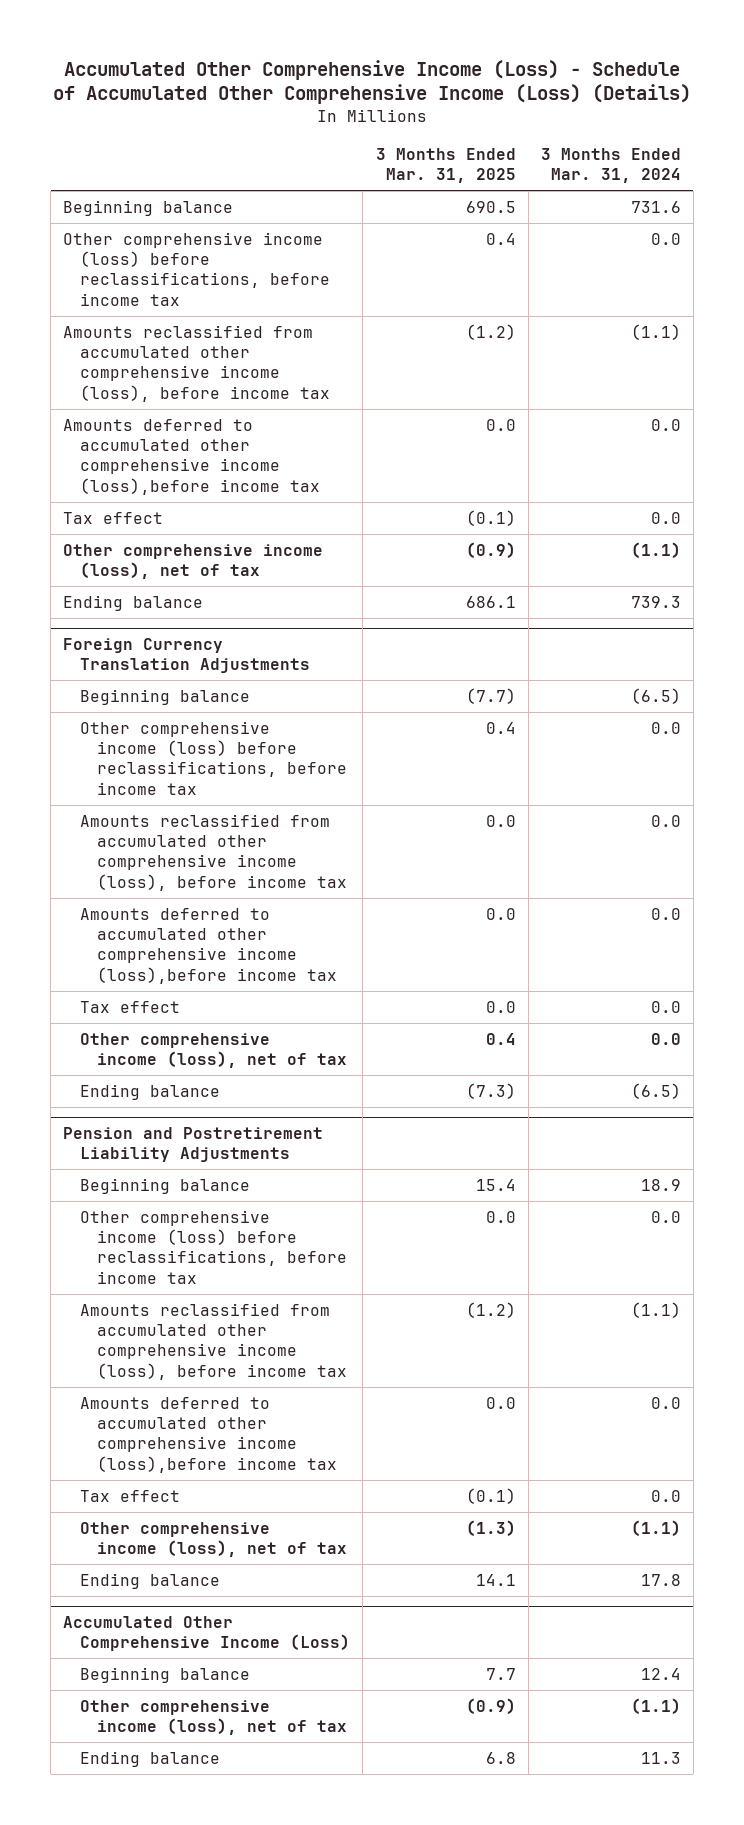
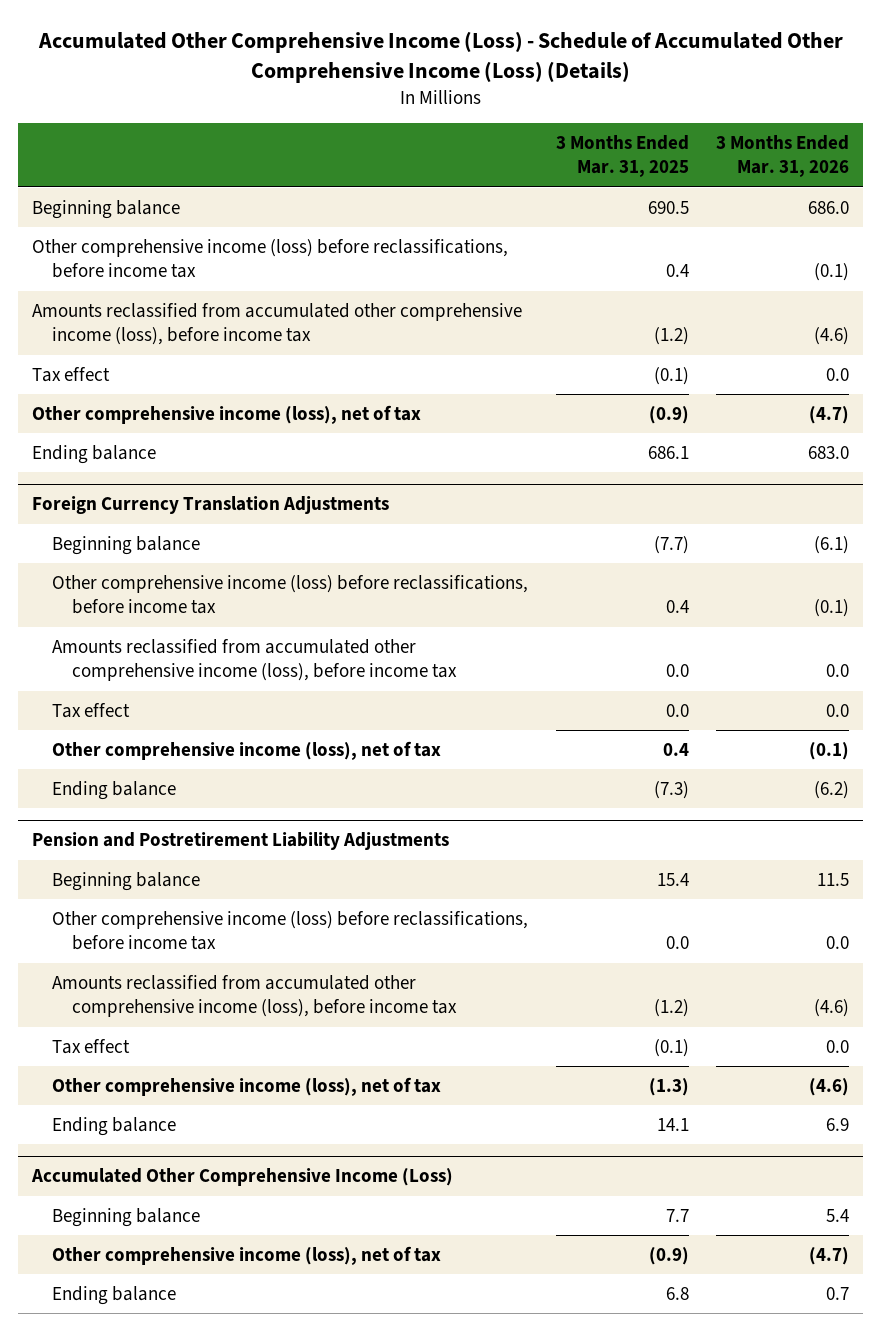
[540,147,681,184] 3 Months Ended Mar. 31, 2024 -> none
none -> [716,134,850,178] 3 Months Ended Mar. 31, 2026
[63,418,321,495] Amounts deferred to accumulated other comprehensive income (loss),before income tax -> none
[80,907,338,984] Amounts deferred to accumulated other comprehensive income (loss),before income tax -> none
[80,1396,338,1473] Amounts deferred to accumulated other comprehensive income (loss),before income tax -> none

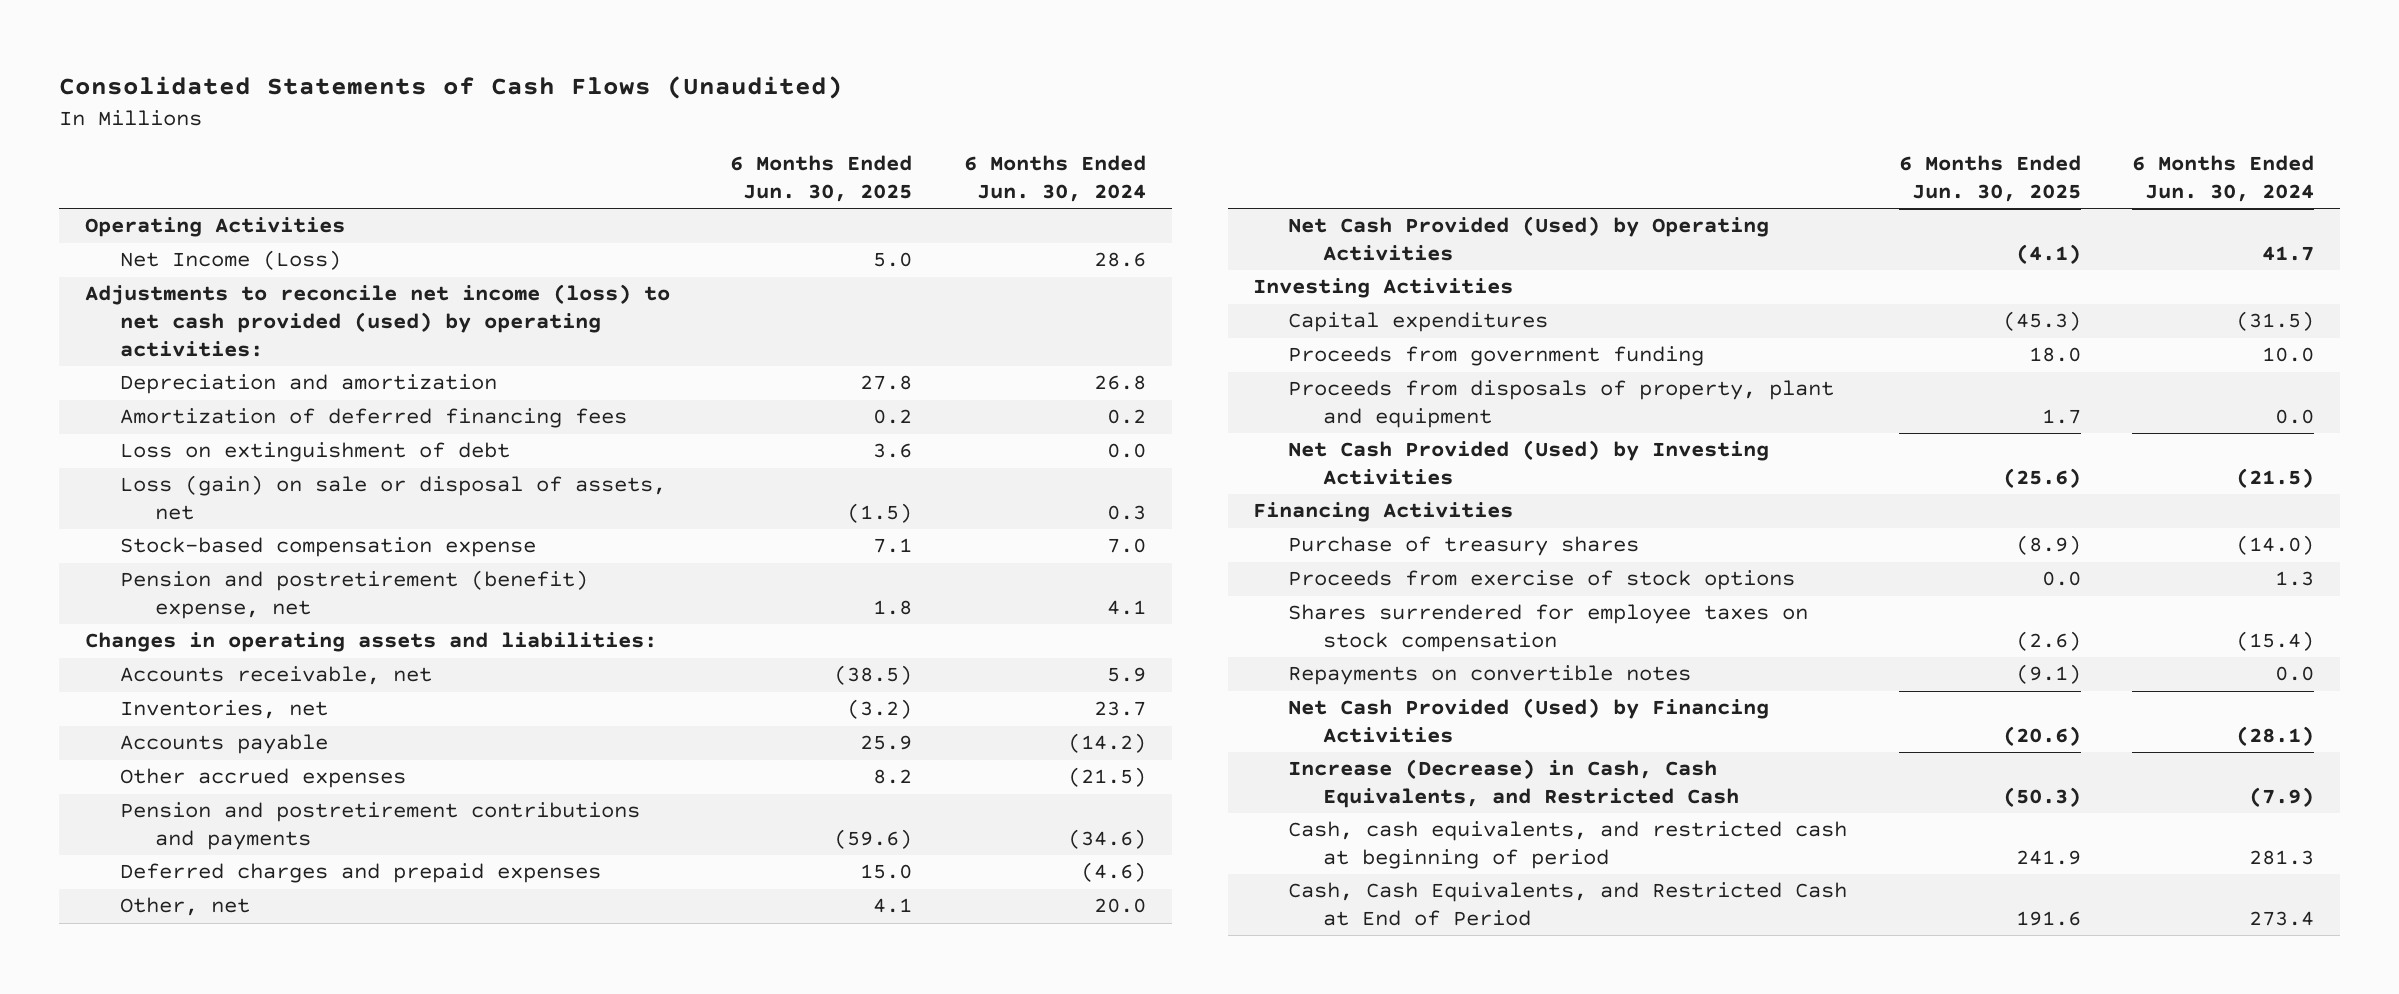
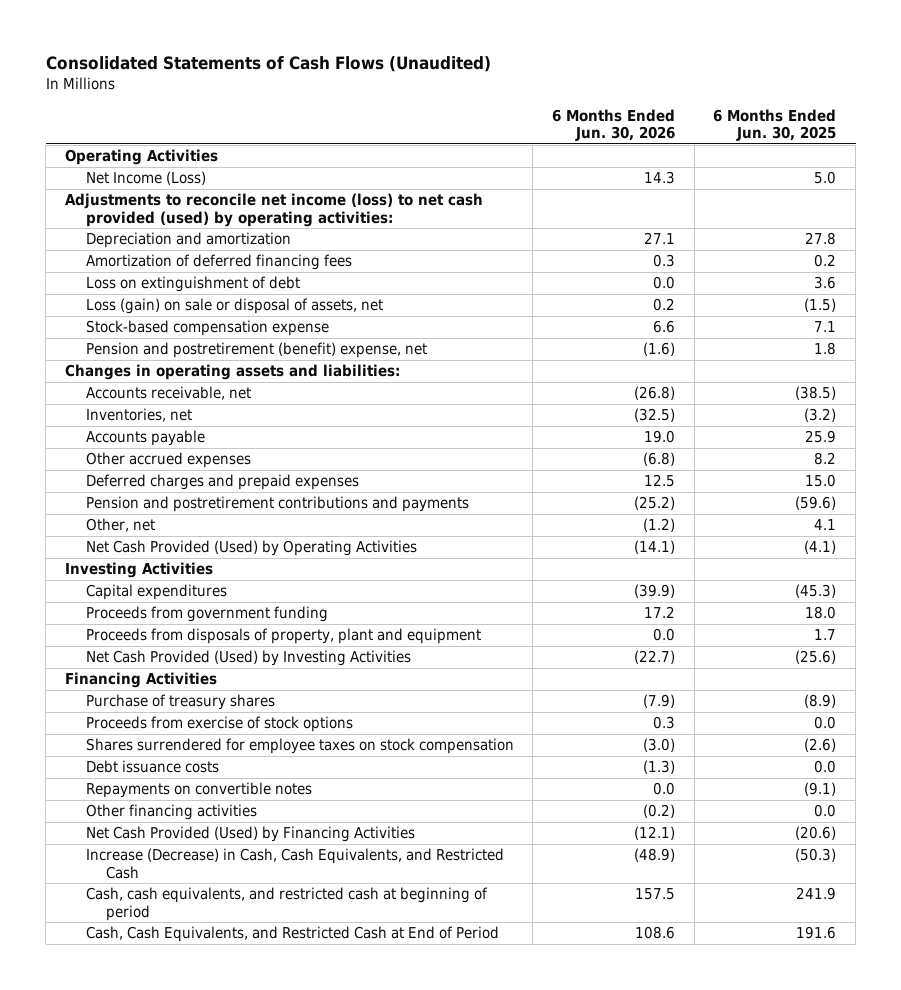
[963,155,1146,203] 6 Months Ended Jun. 30, 2024 -> none
none -> [551,108,675,142] 6 Months Ended Jun. 30, 2026
[120,802,641,851] Pension and postretirement contributions and payments -> [85,496,469,513] Pension and postretirement contributions and payments
none -> [85,760,219,774] Debt issuance costs
none -> [85,804,257,821] Other financing activities

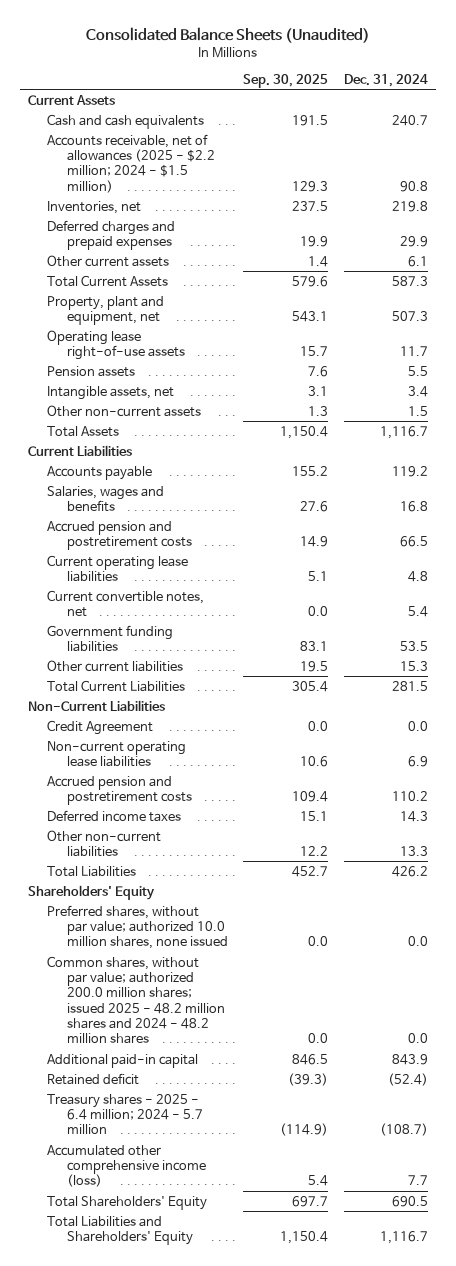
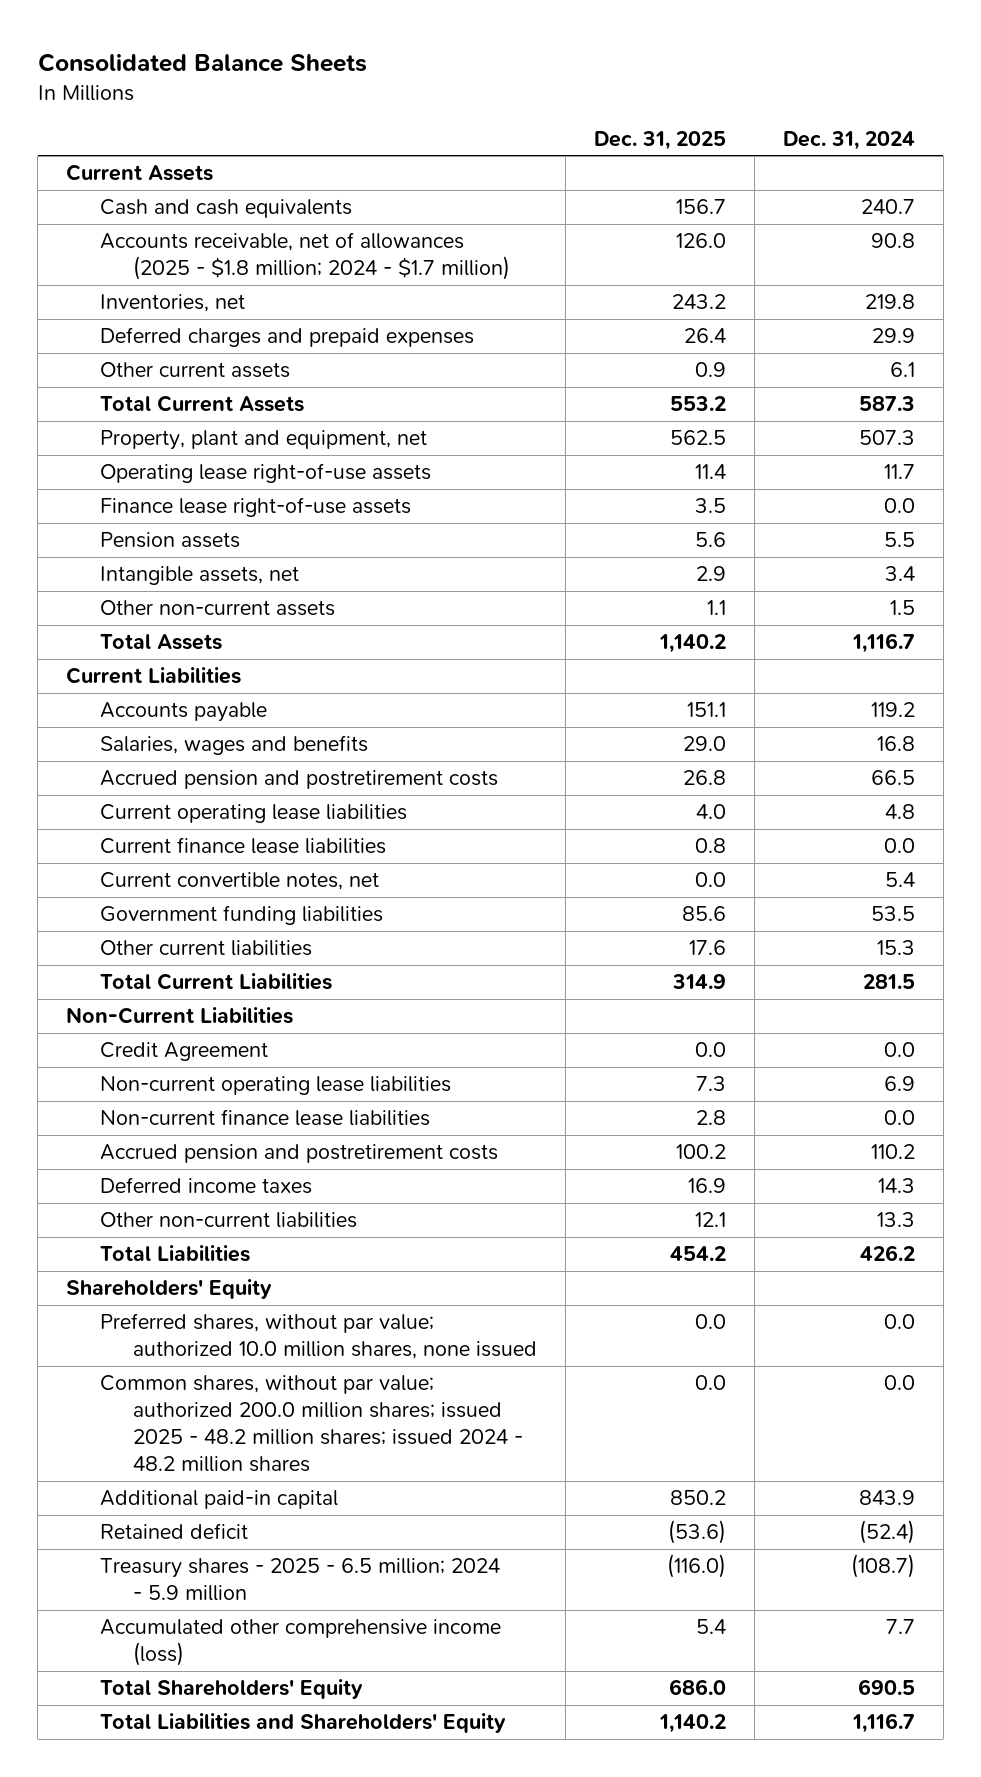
[86,26,371,43] Consolidated Balance Sheets (Unaudited) -> [37,53,367,73] Consolidated Balance Sheets
[243,73,329,88] Sep. 30, 2025 -> none
none -> [594,130,727,150] Dec. 31, 2025
[47,133,215,193] Accounts receivable, net of allowances (2025 - $2.2 million; 2024 - $1.5 million) -> [99,232,511,281] Accounts receivable, net of allowances (2025 - $1.8 million; 2024 - $1.7 million)
none -> [99,497,411,518] Finance lease right-of-use assets
none -> [99,837,386,855] Current finance lease liabilities
none -> [99,1109,430,1127] Non-current finance lease liabilities
[47,955,225,1045] Common shares, without par value; authorized 200.0 million shares; issued 2025 - 48.2 million shares and 2024 - 48.2 million shares -> [99,1375,524,1473] Common shares, without par value; authorized 200.0 million shares; issued 2025 - 48.2 million shares; issued 2024 - 48.2 million shares
[47,1093,203,1135] Treasury shares - 2025 - 6.4 million; 2024 - 5.7 million -> [99,1558,500,1602] Treasury shares - 2025 - 6.5 million; 2024 - 5.9 million

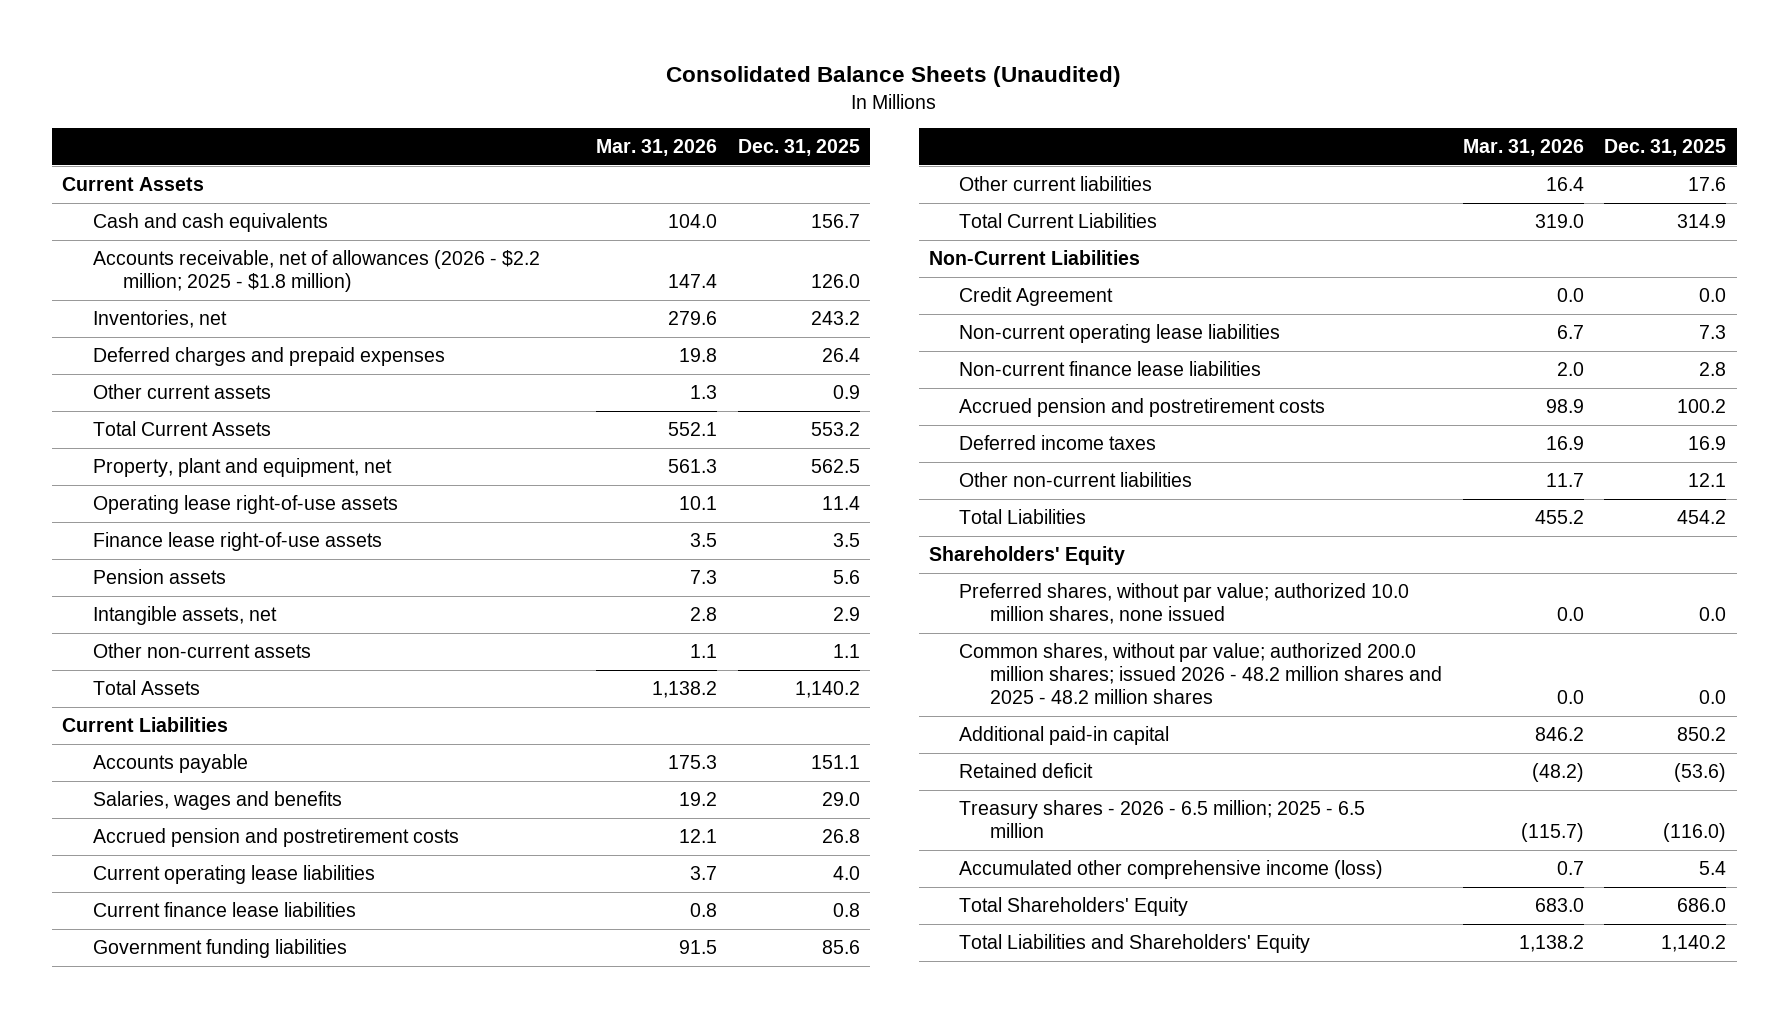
[37,53,367,73] Consolidated Balance Sheets -> [666,66,1122,88] Consolidated Balance Sheets (Unaudited)
[782,130,915,150] Dec. 31, 2024 -> none
none -> [595,139,717,157] Mar. 31, 2026
[99,232,511,281] Accounts receivable, net of allowances (2025 - $1.8 million; 2024 - $1.7 million) -> [92,249,540,293] Accounts receivable, net of allowances (2026 - $2.2 million; 2025 - $1.8 million)
[99,872,379,891] Current convertible notes, net -> none
[99,1375,524,1473] Common shares, without par value; authorized 200.0 million shares; issued 2025 - 48.2 million shares; issued 2024 - 48.2 million shares -> [959,642,1442,705] Common shares, without par value; authorized 200.0 million shares; issued 2026 - 48.2 million shares and 2025 - 48.2 million shares
[99,1558,500,1602] Treasury shares - 2025 - 6.5 million; 2024 - 5.9 million -> [959,799,1366,839] Treasury shares - 2026 - 6.5 million; 2025 - 6.5 million

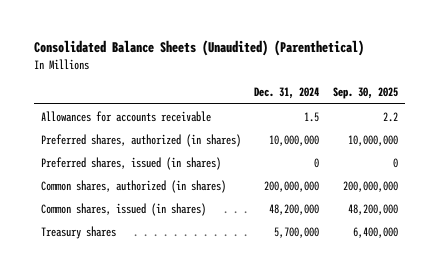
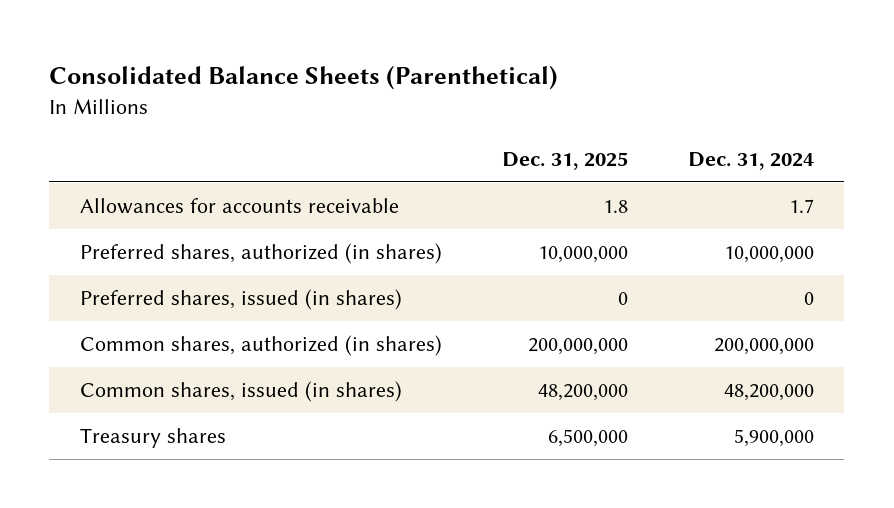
[33,40,364,57] Consolidated Balance Sheets (Unaudited) (Parenthetical) -> [49,64,559,90] Consolidated Balance Sheets (Parenthetical)
[333,87,399,100] Sep. 30, 2025 -> none
none -> [501,152,628,171] Dec. 31, 2025
[304,111,320,122] 1.5 -> [789,199,815,214] 1.7
[274,226,320,238] 5,700,000 -> [734,429,815,448] 5,900,000

